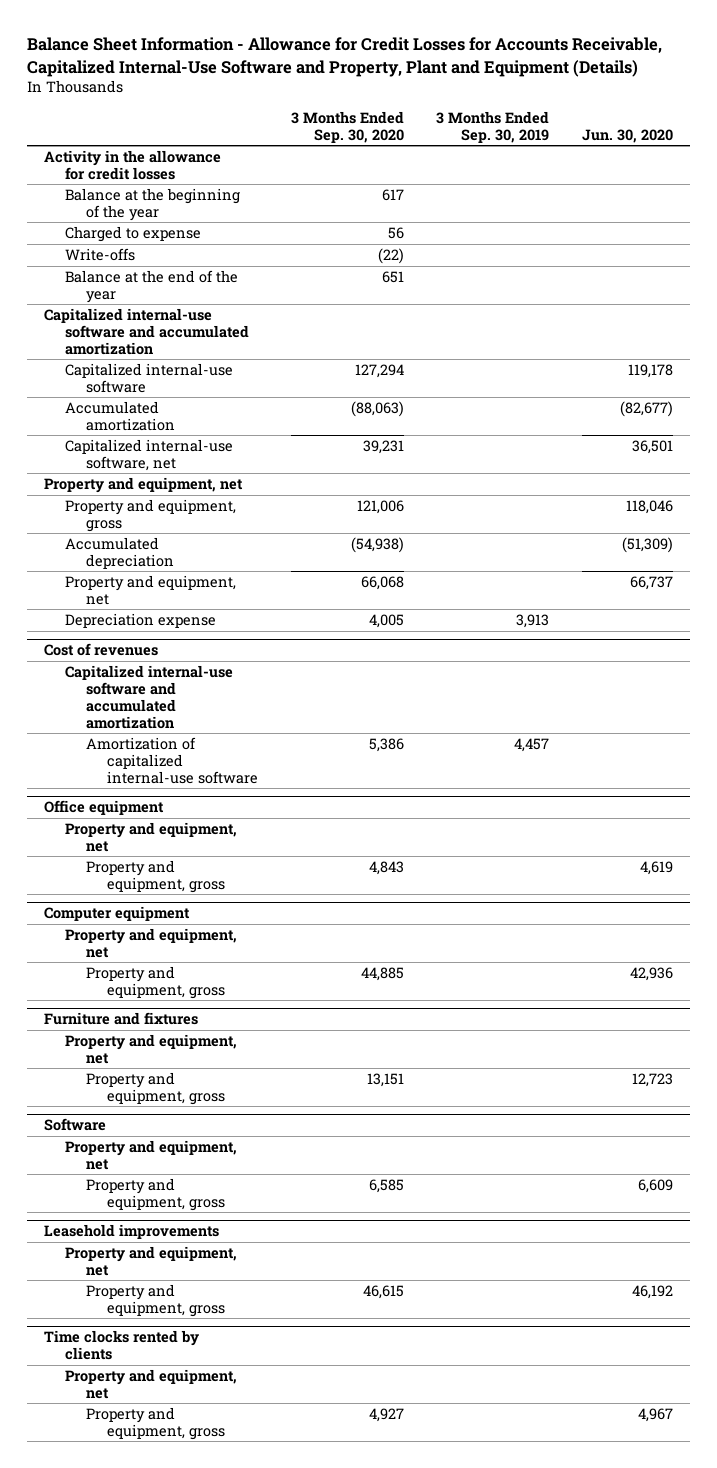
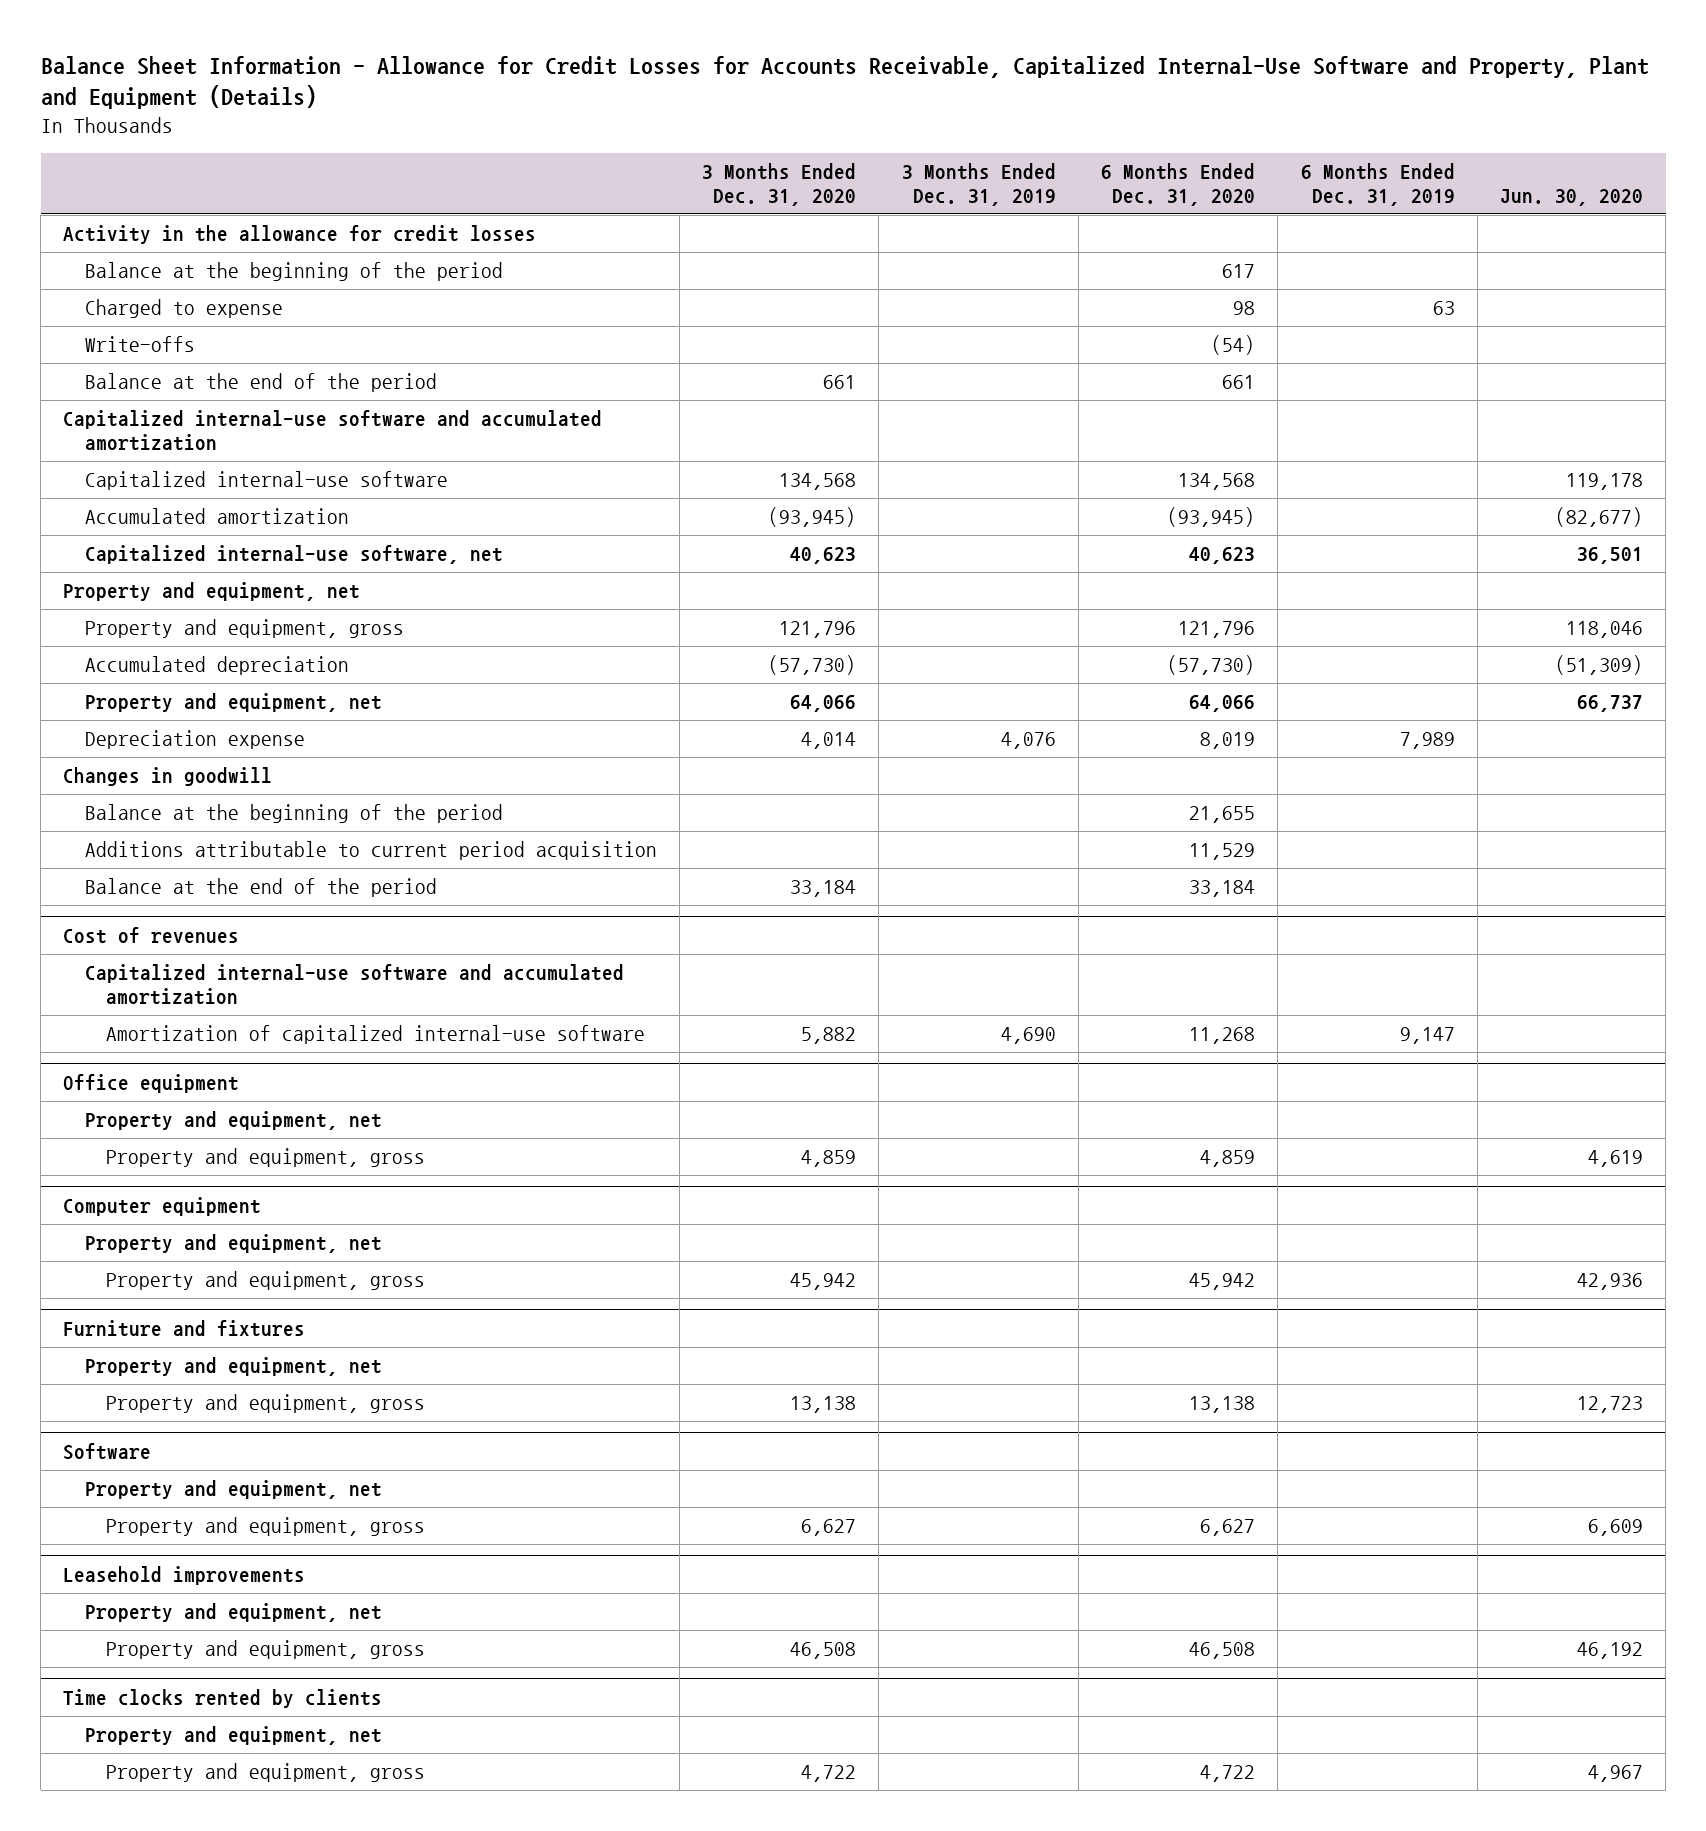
[290,110,404,143] 3 Months Ended Sep. 30, 2020 -> none
[436,110,550,143] 3 Months Ended Sep. 30, 2019 -> none
none -> [702,162,857,206] 3 Months Ended Dec. 31, 2020
none -> [901,162,1056,206] 3 Months Ended Dec. 31, 2019
none -> [1101,162,1256,206] 6 Months Ended Dec. 31, 2020
none -> [1300,162,1455,206] 6 Months Ended Dec. 31, 2019
[64,188,240,221] Balance at the beginning of the year -> [84,262,503,282] Balance at the beginning of the period
[64,270,238,303] Balance at the end of the year -> [84,373,437,393] Balance at the end of the period
none -> [63,767,273,787] Changes in goodwill
none -> [84,804,503,824] Balance at the beginning of the period
none -> [84,841,657,861] Additions attributable to current period acquisition
none -> [84,878,437,898] Balance at the end of the period

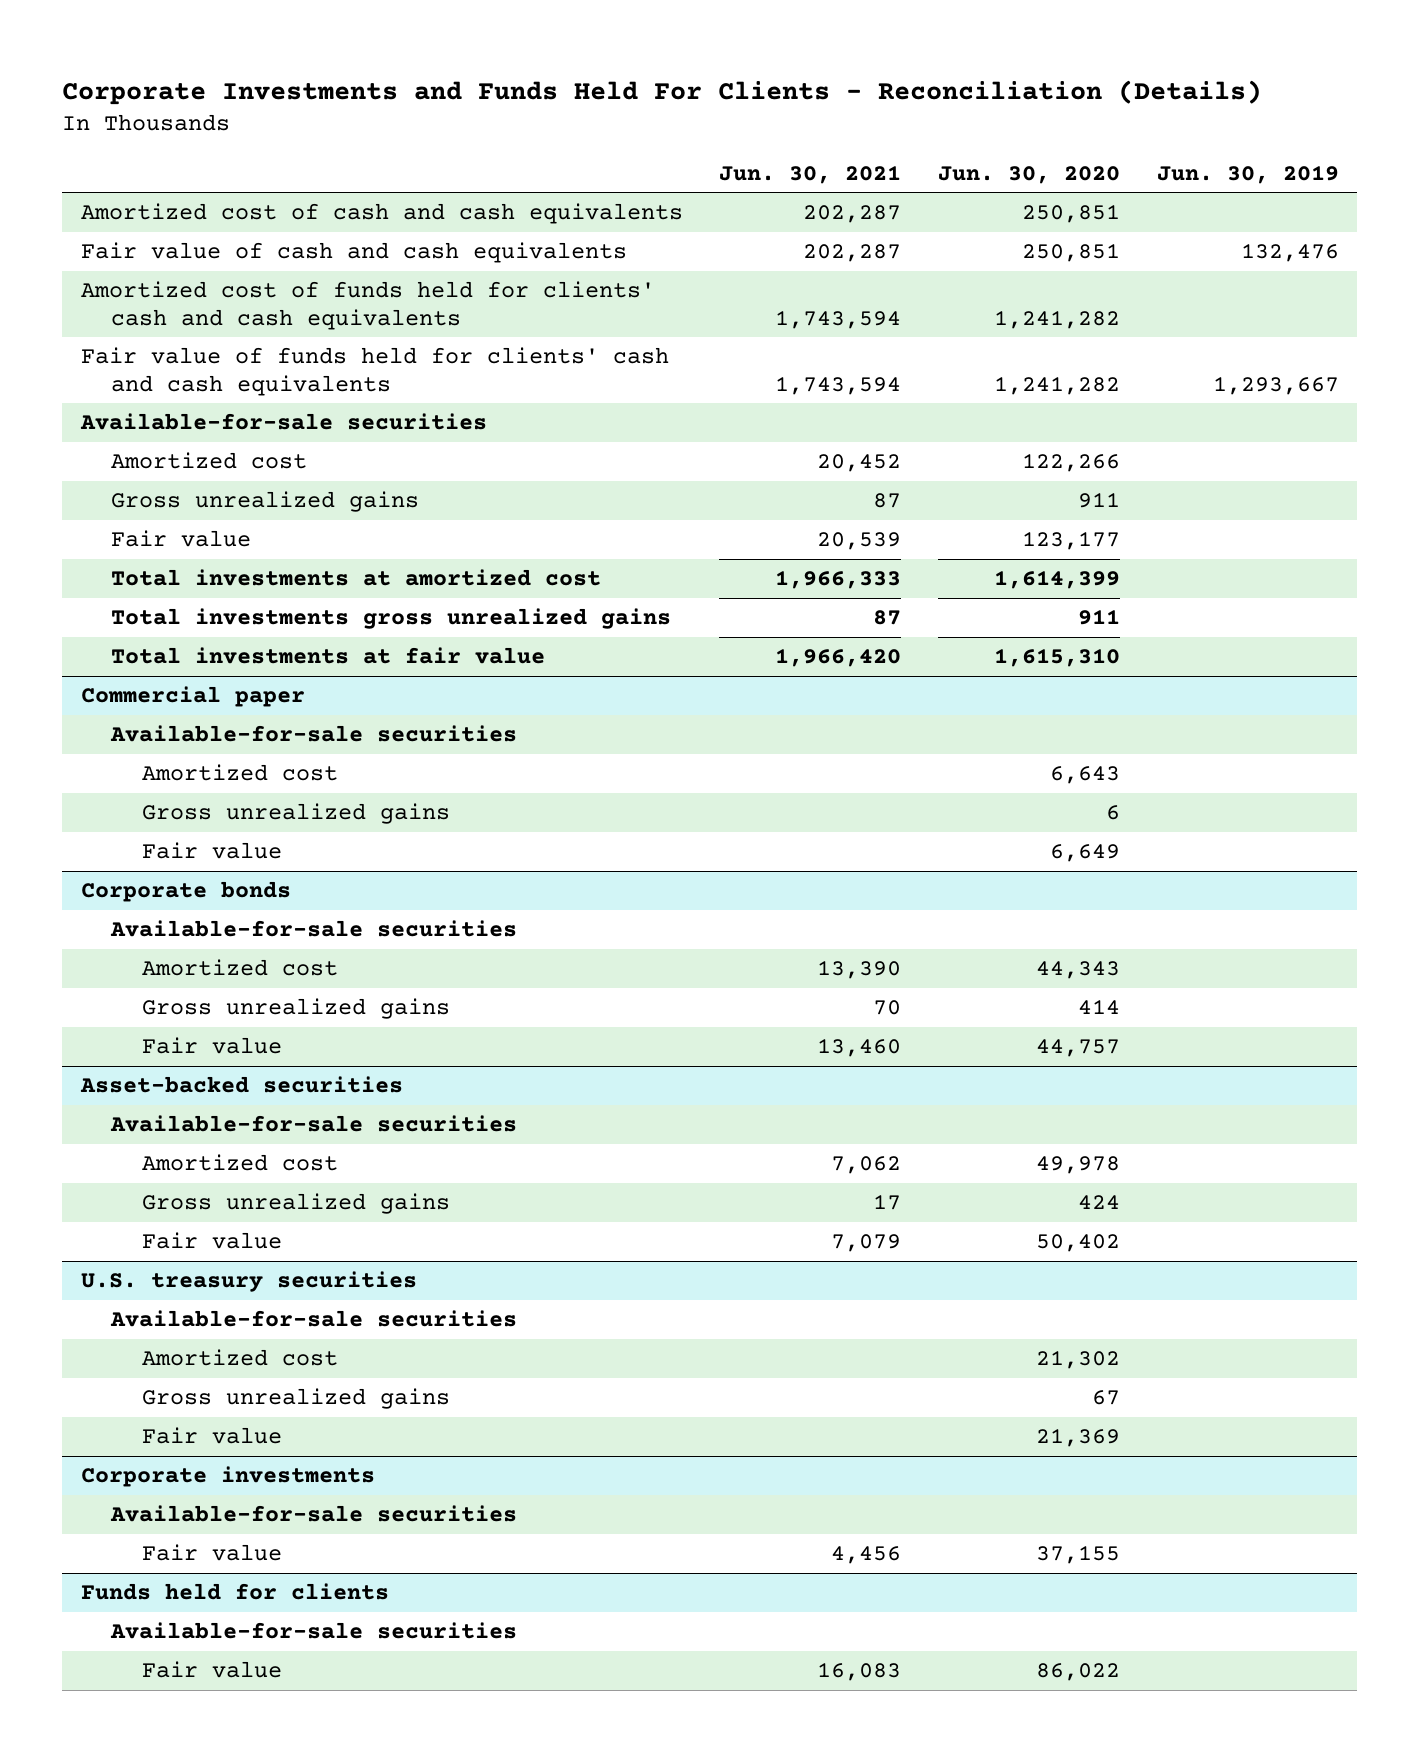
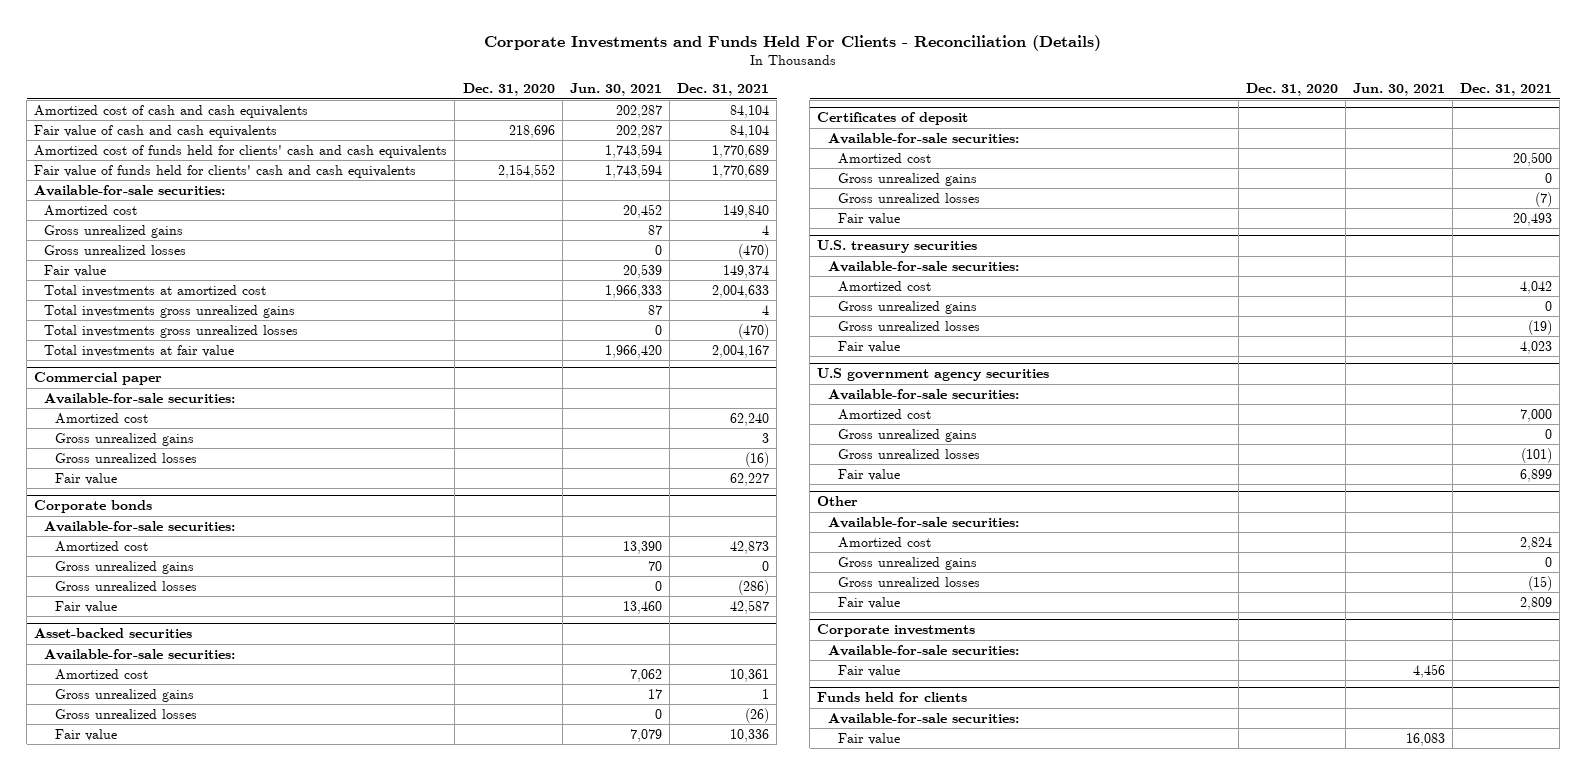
[938,165,1121,184] Jun. 30, 2020 -> none
[1156,164,1339,184] Jun. 30, 2019 -> none
none -> [462,83,555,97] Dec. 31, 2020
none -> [676,83,769,97] Dec. 31, 2021
[79,413,487,431] Available-for-sale securities -> [34,184,226,196] Available-for-sale securities:
none -> [44,244,187,255] Gross unrealized losses
none -> [44,324,299,338] Total investments gross unrealized losses
[110,725,518,743] Available-for-sale securities -> [44,392,236,404] Available-for-sale securities:
none -> [54,452,197,463] Gross unrealized losses
[110,920,518,938] Available-for-sale securities -> [44,520,236,532] Available-for-sale securities:
none -> [54,580,197,591] Gross unrealized losses
[110,1115,518,1133] Available-for-sale securities -> [44,648,236,660] Available-for-sale securities:
none -> [54,708,197,719] Gross unrealized losses
none -> [817,112,969,126] Certificates of deposit
none -> [827,132,1019,144] Available-for-sale securities:
none -> [837,152,931,164] Amortized cost
none -> [837,172,977,186] Gross unrealized gains
none -> [837,192,980,203] Gross unrealized losses
none -> [837,212,900,225] Fair value
[110,1310,518,1328] Available-for-sale securities -> [827,260,1019,272] Available-for-sale securities:
none -> [837,320,980,331] Gross unrealized losses
none -> [817,368,1050,382] U.S government agency securities
none -> [827,388,1019,400] Available-for-sale securities:
none -> [837,408,931,420] Amortized cost
none -> [837,428,977,442] Gross unrealized gains
none -> [837,448,980,459] Gross unrealized losses
none -> [837,468,900,481] Fair value
none -> [817,496,859,507] Other
none -> [827,516,1019,528] Available-for-sale securities:
none -> [837,536,931,548] Amortized cost
none -> [837,556,977,570] Gross unrealized gains
none -> [837,576,980,587] Gross unrealized losses
none -> [837,596,900,609] Fair value
[110,1505,518,1523] Available-for-sale securities -> [827,644,1019,656] Available-for-sale securities:
[110,1622,518,1640] Available-for-sale securities -> [827,712,1019,724] Available-for-sale securities:

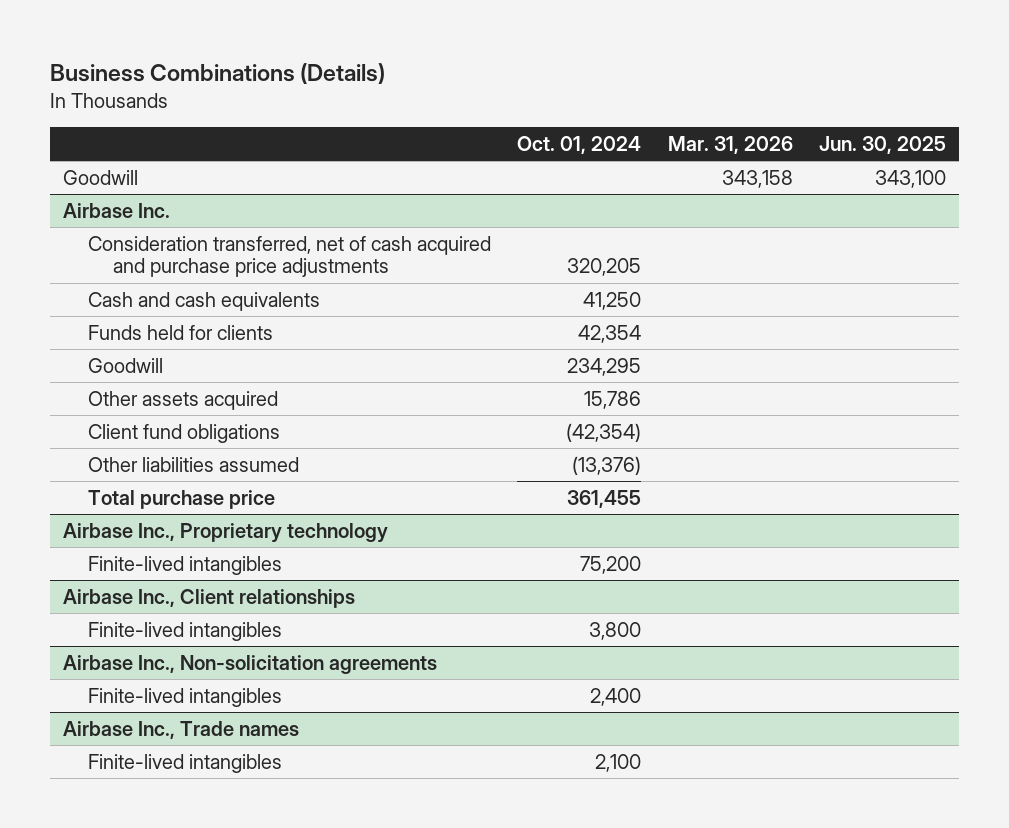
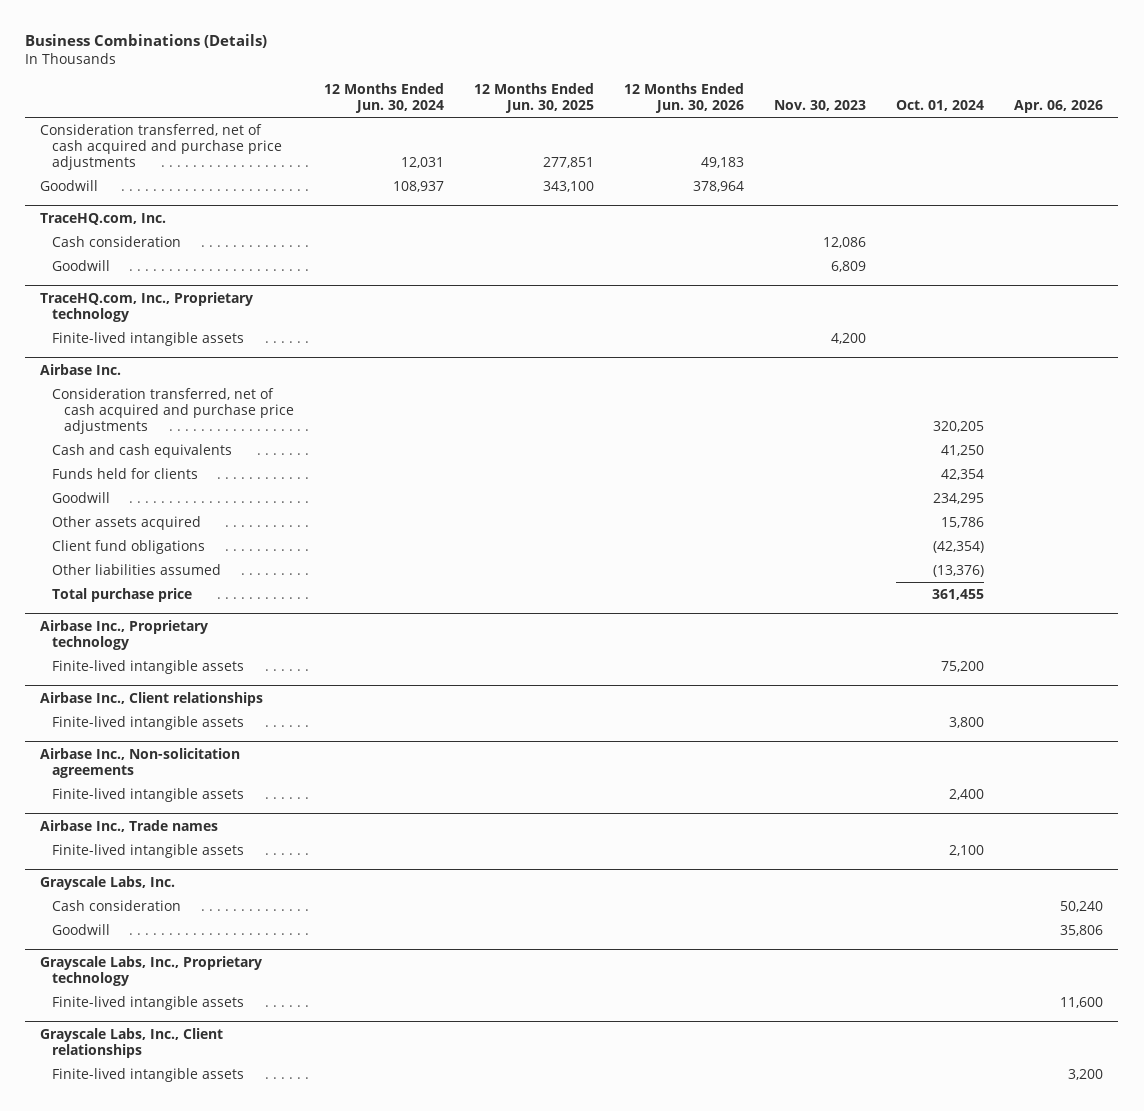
[667,136,793,155] Mar. 31, 2026 -> none
[818,136,946,155] Jun. 30, 2025 -> none
none -> [324,82,445,113] 12 Months Ended Jun. 30, 2024
none -> [474,82,595,113] 12 Months Ended Jun. 30, 2025
none -> [624,82,745,113] 12 Months Ended Jun. 30, 2026
none -> [774,99,867,111] Nov. 30, 2023
none -> [1014,99,1104,113] Apr. 06, 2026
none -> [40,123,283,170] Consideration transferred, net of cash acquired and purchase price adjustments
none -> [40,212,167,225] TraceHQ.com, Inc.
none -> [52,235,182,247] Cash consideration
none -> [52,259,111,271] Goodwill
none -> [40,291,254,322] TraceHQ.com, Inc., Proprietary technology
none -> [52,331,245,346] Finite-lived intangible assets
[88,555,283,575] Finite-lived intangibles -> [52,659,245,674] Finite-lived intangible assets
[88,621,283,641] Finite-lived intangibles -> [52,715,245,730] Finite-lived intangible assets
[88,687,283,707] Finite-lived intangibles -> [52,787,245,802] Finite-lived intangible assets
[88,753,283,773] Finite-lived intangibles -> [52,843,245,858] Finite-lived intangible assets
none -> [40,875,176,890] Grayscale Labs, Inc.
none -> [52,899,182,911] Cash consideration
none -> [52,923,111,935] Goodwill
none -> [40,955,263,986] Grayscale Labs, Inc., Proprietary technology
none -> [52,995,245,1010] Finite-lived intangible assets
none -> [40,1027,224,1058] Grayscale Labs, Inc., Client relationships
none -> [52,1067,245,1082] Finite-lived intangible assets

